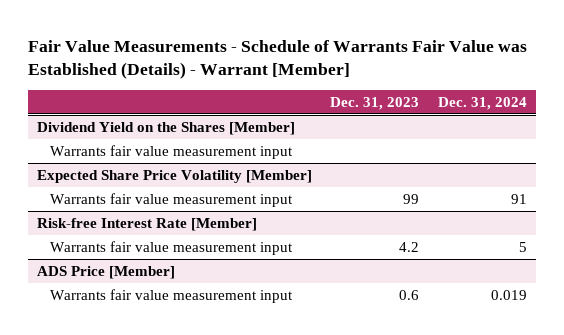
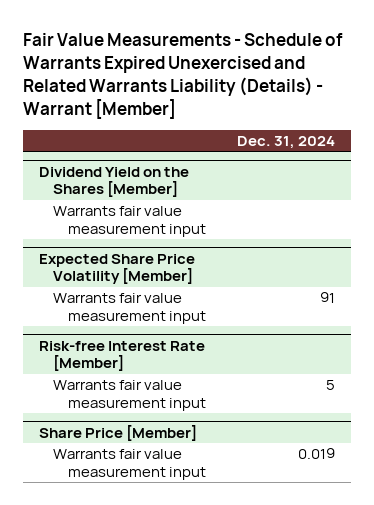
[28,39,528,79] Fair Value Measurements - Schedule of Warrants Fair Value was Established (Details) - Warrant [Member] -> [23,33,344,120] Fair Value Measurements - Schedule of Warrants Expired Unexercised and Related Warrants Liability (Details) - Warrant [Member]
[330,96,420,110] Dec. 31, 2023 -> none
[37,265,176,279] ADS Price [Member] -> [38,424,197,441] Share Price [Member]

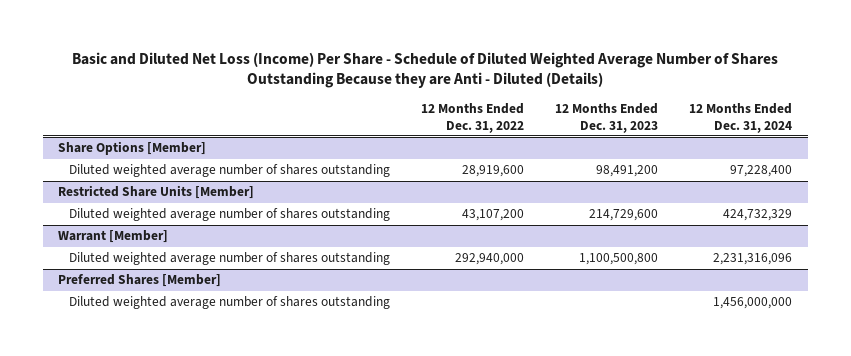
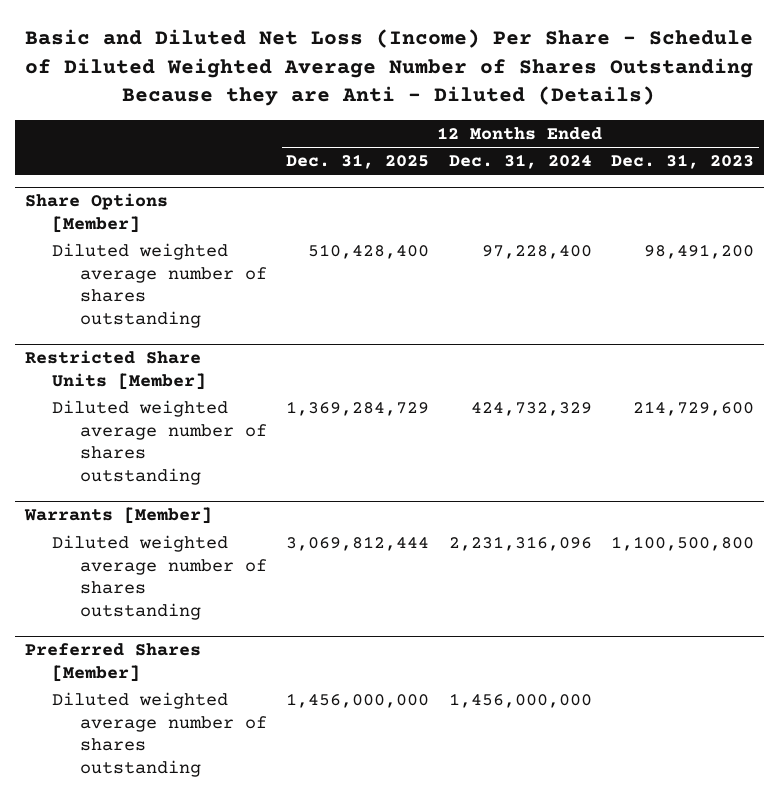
[421,102,525,133] 12 Months Ended Dec. 31, 2022 -> none
none -> [286,154,430,170] Dec. 31, 2025
[58,230,169,244] Warrant [Member] -> [23,507,212,525] Warrants [Member]

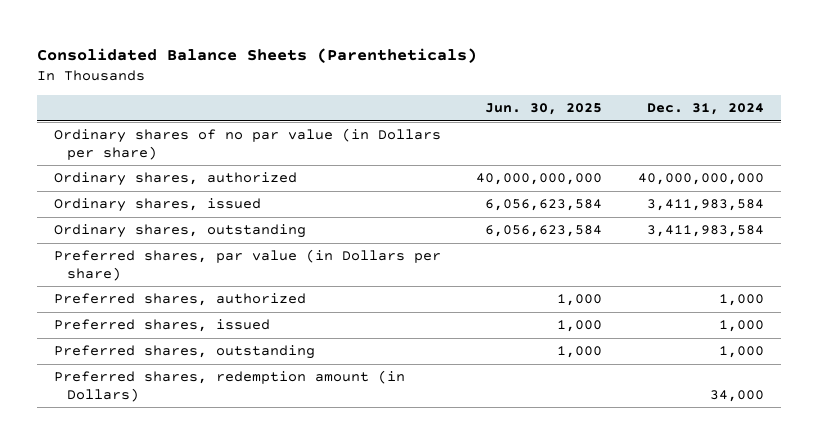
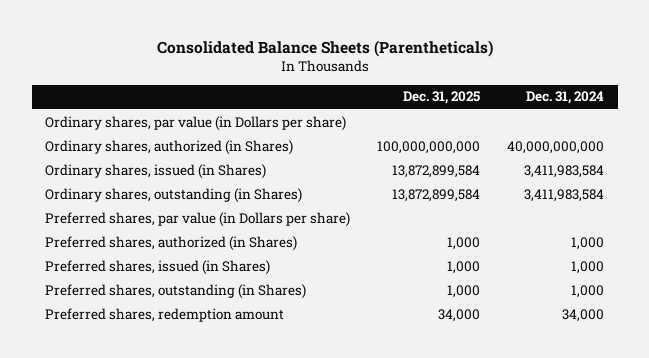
[485,103,603,116] Jun. 30, 2025 -> none
none -> [403,91,481,105] Dec. 31, 2025
[54,128,442,160] Ordinary shares of no par value (in Dollars per share) -> [45,115,347,131] Ordinary shares, par value (in Dollars per share)
[54,172,298,187] Ordinary shares, authorized -> [45,139,294,155] Ordinary shares, authorized (in Shares)
[54,198,262,213] Ordinary shares, issued -> [45,163,267,179] Ordinary shares, issued (in Shares)
[54,224,307,239] Ordinary shares, outstanding -> [45,187,303,203] Ordinary shares, outstanding (in Shares)
[54,293,307,307] Preferred shares, authorized -> [45,235,298,251] Preferred shares, authorized (in Shares)
[54,319,271,333] Preferred shares, issued -> [45,259,271,275] Preferred shares, issued (in Shares)
[54,345,316,360] Preferred shares, outstanding -> [45,283,307,299] Preferred shares, outstanding (in Shares)
[54,370,406,402] Preferred shares, redemption amount (in Dollars) -> [45,307,285,322] Preferred shares, redemption amount

